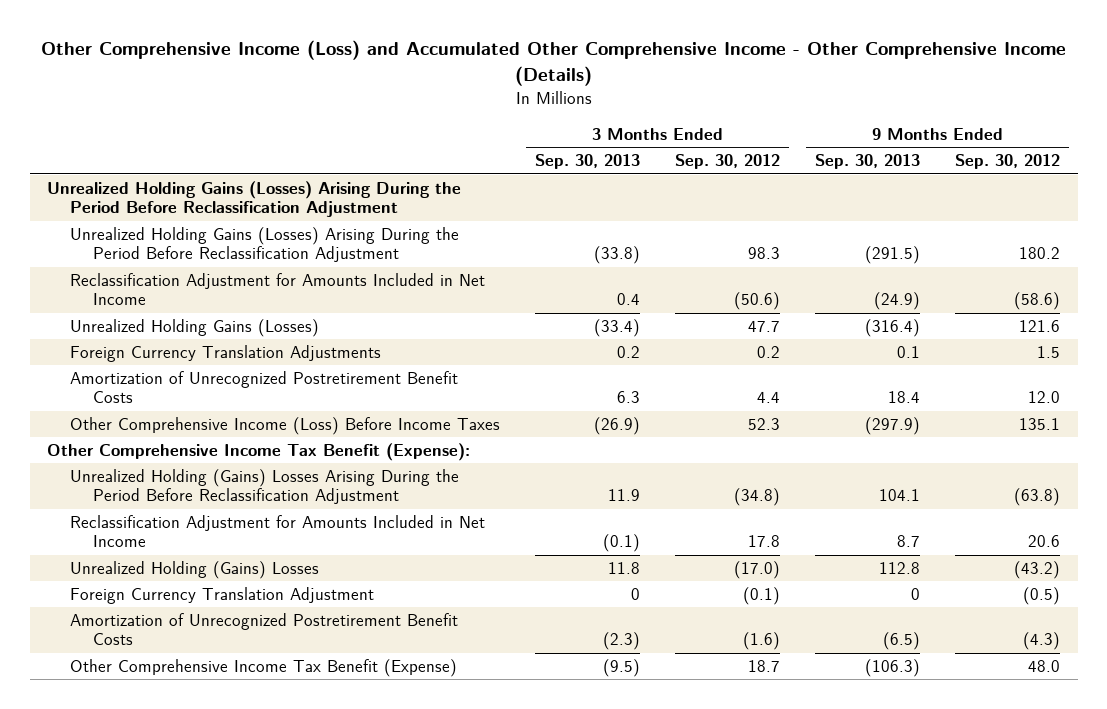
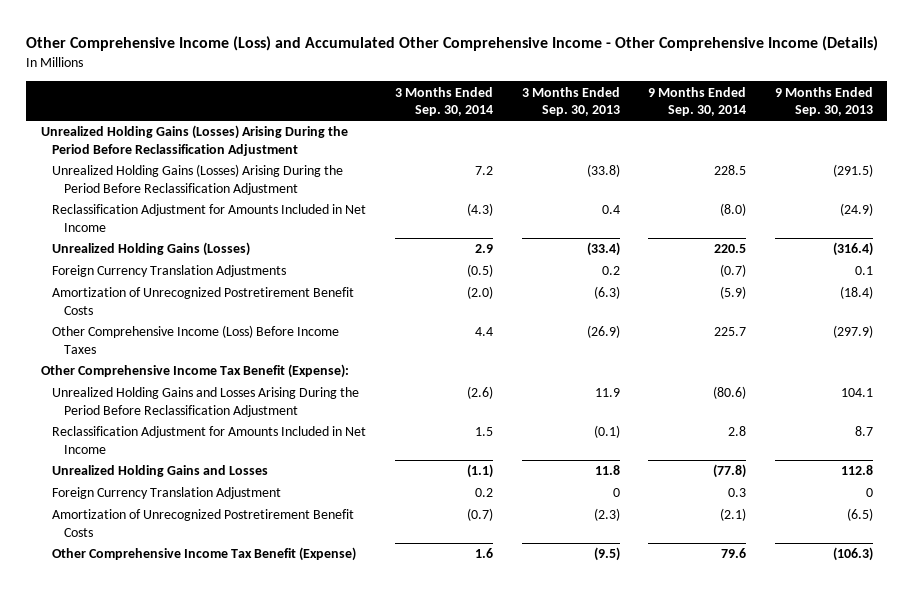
[675,154,781,170] Sep. 30, 2012 -> none
[955,154,1061,170] Sep. 30, 2012 -> none
none -> [394,86,493,117] 3 Months Ended Sep. 30, 2014
none -> [648,86,747,117] 9 Months Ended Sep. 30, 2014
[617,391,641,404] 6.3 -> [593,286,620,300] (6.3)
[888,391,921,404] 18.4 -> [840,286,874,300] (18.4)
[70,469,460,505] Unrealized Holding (Gains) Losses Arising During the Period Before Reclassification Adjustment -> [52,387,360,417] Unrealized Holding Gains and Losses Arising During the Period Before Reclassification Adjustment
[70,561,320,580] Unrealized Holding (Gains) Losses -> [52,465,269,478] Unrealized Holding Gains and Losses

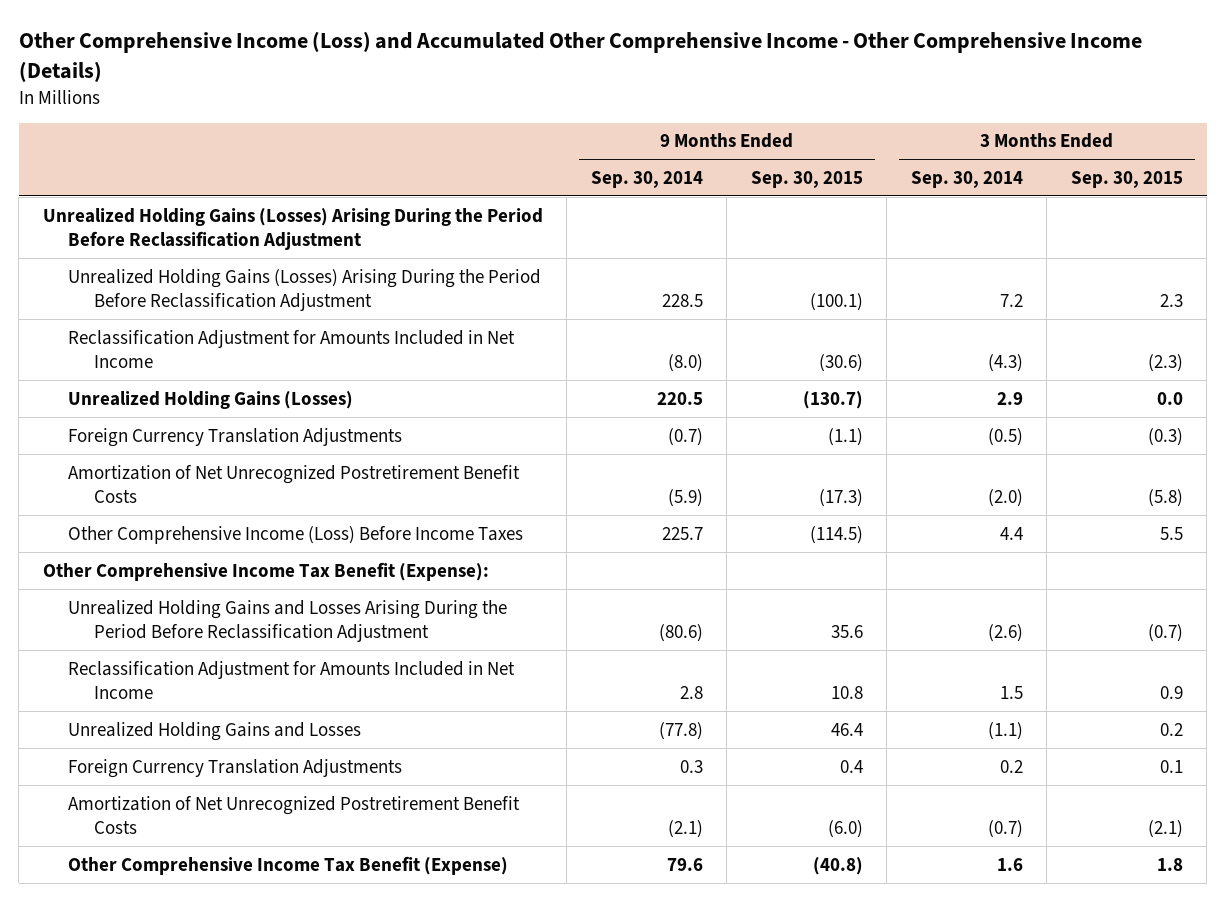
[521,86,620,117] 3 Months Ended Sep. 30, 2013 -> none
[775,86,874,117] 9 Months Ended Sep. 30, 2013 -> none
none -> [750,170,863,188] Sep. 30, 2015
none -> [1070,170,1183,188] Sep. 30, 2015
[52,287,355,315] Amortization of Unrecognized Postretirement Benefit Costs -> [68,464,521,503] Amortization of Net Unrecognized Postretirement Benefit Costs
[52,487,282,500] Foreign Currency Translation Adjustment -> [68,758,403,778] Foreign Currency Translation Adjustments
[52,509,355,537] Amortization of Unrecognized Postretirement Benefit Costs -> [68,795,521,834] Amortization of Net Unrecognized Postretirement Benefit Costs

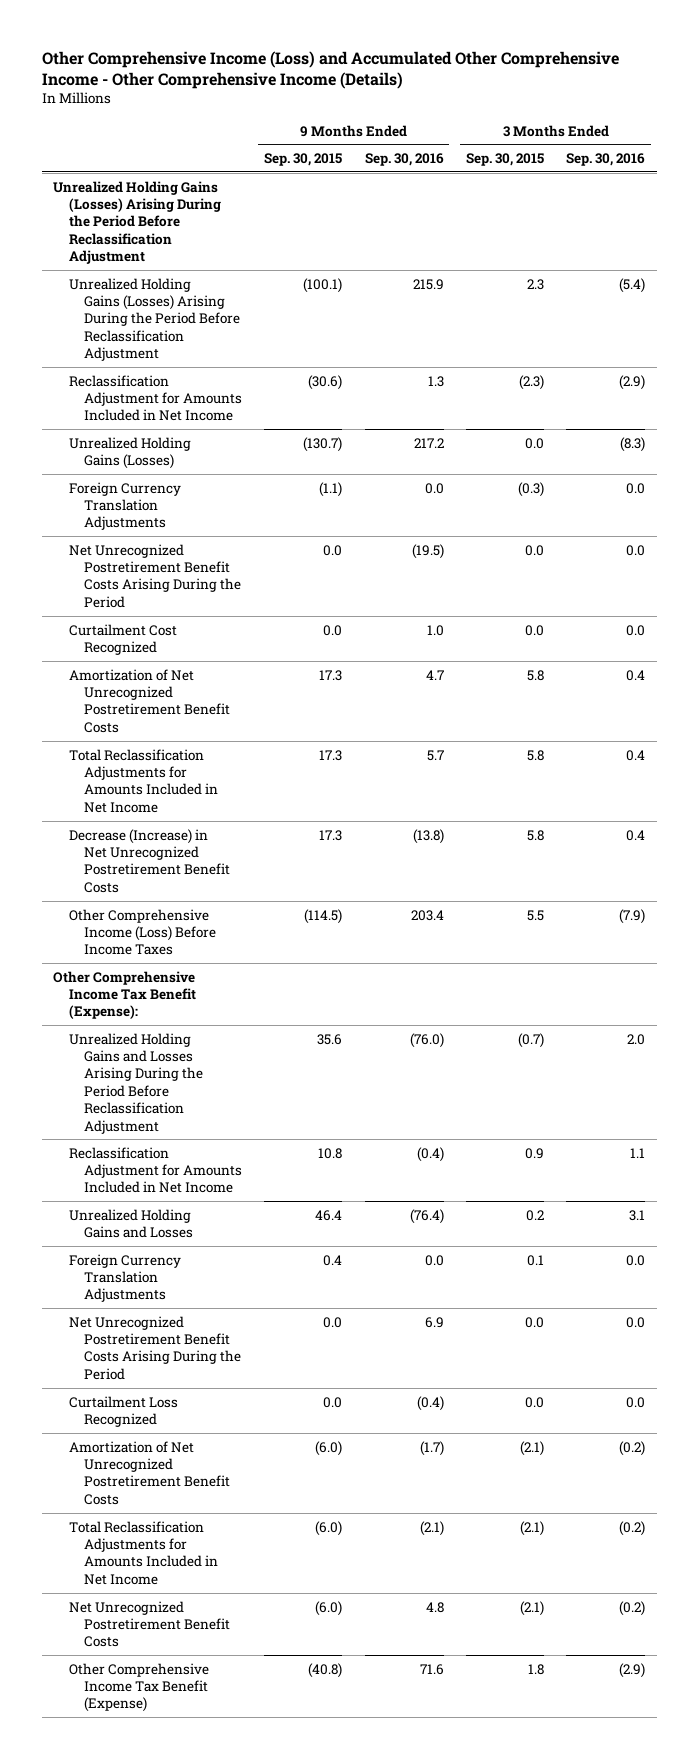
[590,170,703,188] Sep. 30, 2014 -> none
[910,170,1023,188] Sep. 30, 2014 -> none
none -> [364,153,444,167] Sep. 30, 2016
none -> [566,153,646,167] Sep. 30, 2016
none -> [68,543,241,608] Net Unrecognized Postretirement Benefit Costs Arising During the Period
none -> [68,623,177,656] Curtailment Cost Recognized
[818,488,863,507] (17.3) -> [319,669,343,681] 17.3
[1147,488,1183,507] (5.8) -> [527,669,545,681] 5.8
none -> [68,748,218,813] Total Reclassification Adjustments for Amounts Included in Net Income
none -> [68,828,230,893] Decrease (Increase) in Net Unrecognized Postretirement Benefit Costs
none -> [68,1315,241,1380] Net Unrecognized Postretirement Benefit Costs Arising During the Period
none -> [68,1395,178,1428] Curtailment Loss Recognized
none -> [68,1520,218,1585] Total Reclassification Adjustments for Amounts Included in Net Income
none -> [68,1600,230,1648] Net Unrecognized Postretirement Benefit Costs

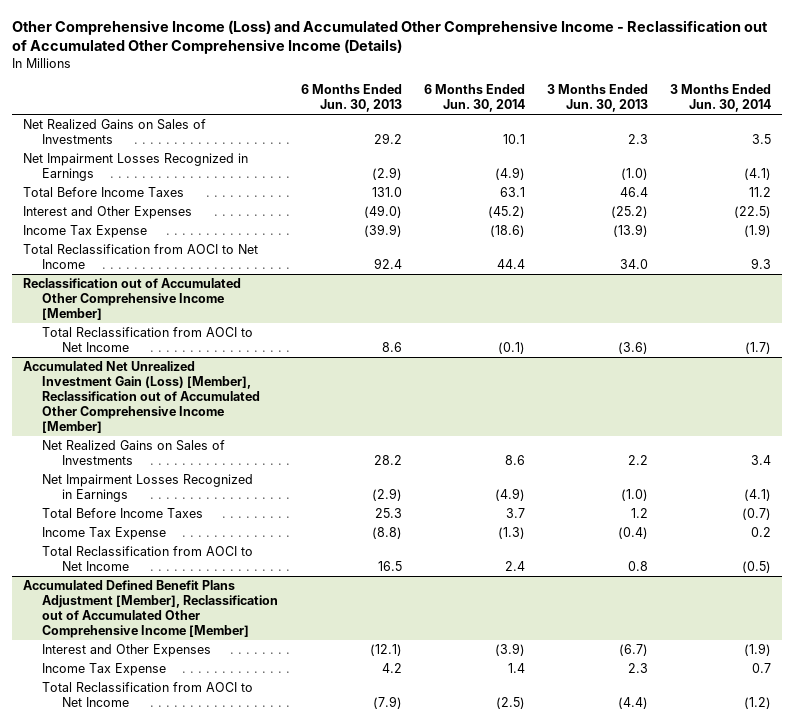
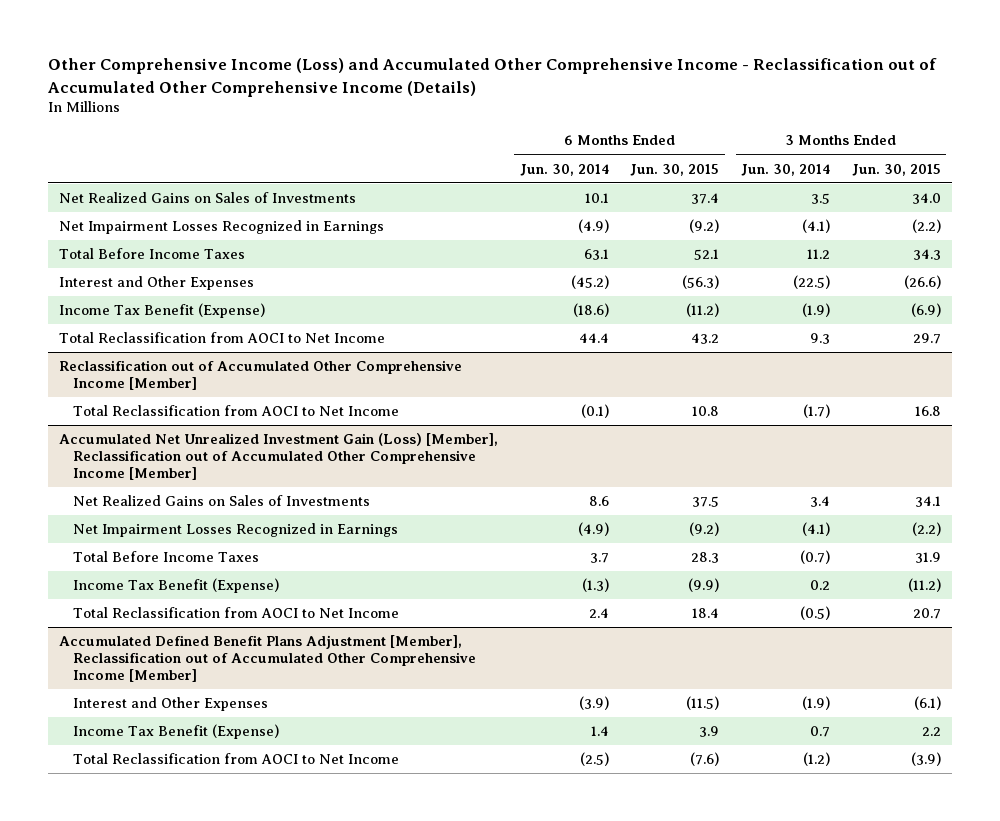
[300,84,402,113] 6 Months Ended Jun. 30, 2013 -> none
[546,84,648,113] 3 Months Ended Jun. 30, 2013 -> none
none -> [630,163,720,176] Jun. 30, 2015
none -> [851,163,941,176] Jun. 30, 2015
[23,225,148,239] Income Tax Expense -> [59,303,266,319] Income Tax Benefit (Expense)
[42,527,167,541] Income Tax Expense -> [73,578,280,594] Income Tax Benefit (Expense)
[42,663,167,677] Income Tax Expense -> [73,724,280,740] Income Tax Benefit (Expense)

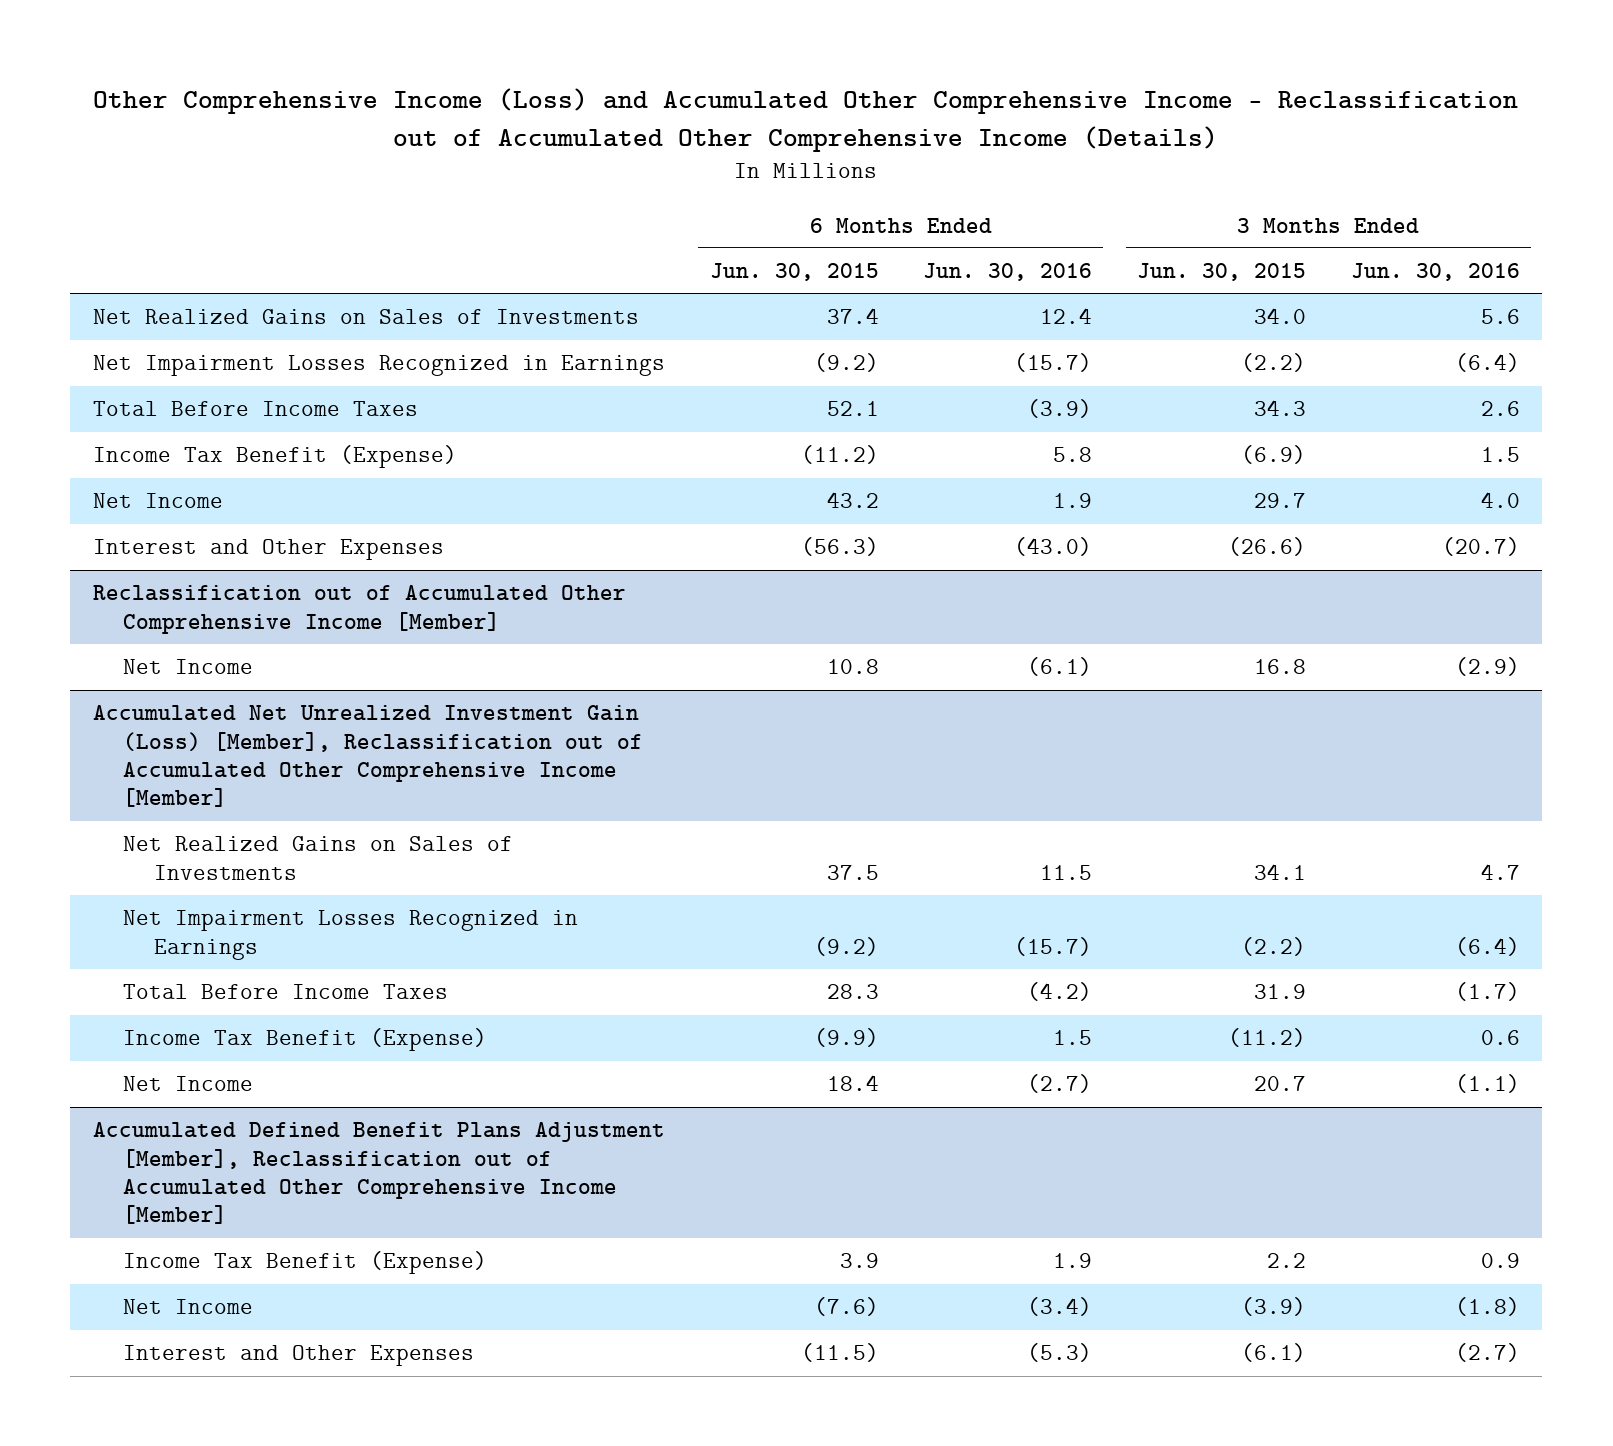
[519,163,609,176] Jun. 30, 2014 -> none
[741,163,831,176] Jun. 30, 2014 -> none
none -> [923,263,1093,282] Jun. 30, 2016
none -> [1350,263,1520,282] Jun. 30, 2016
[59,332,386,344] Total Reclassification from AOCI to Net Income -> [92,493,223,509] Net Income
[59,276,255,291] Interest and Other Expenses -> [92,539,444,561] Interest and Other Expenses
[73,405,400,417] Total Reclassification from AOCI to Net Income -> [123,659,254,675] Net Income
[73,607,400,619] Total Reclassification from AOCI to Net Income -> [123,1076,254,1092] Net Income
[73,753,400,765] Total Reclassification from AOCI to Net Income -> [123,1299,254,1315] Net Income
[73,697,269,712] Interest and Other Expenses -> [123,1345,475,1367] Interest and Other Expenses

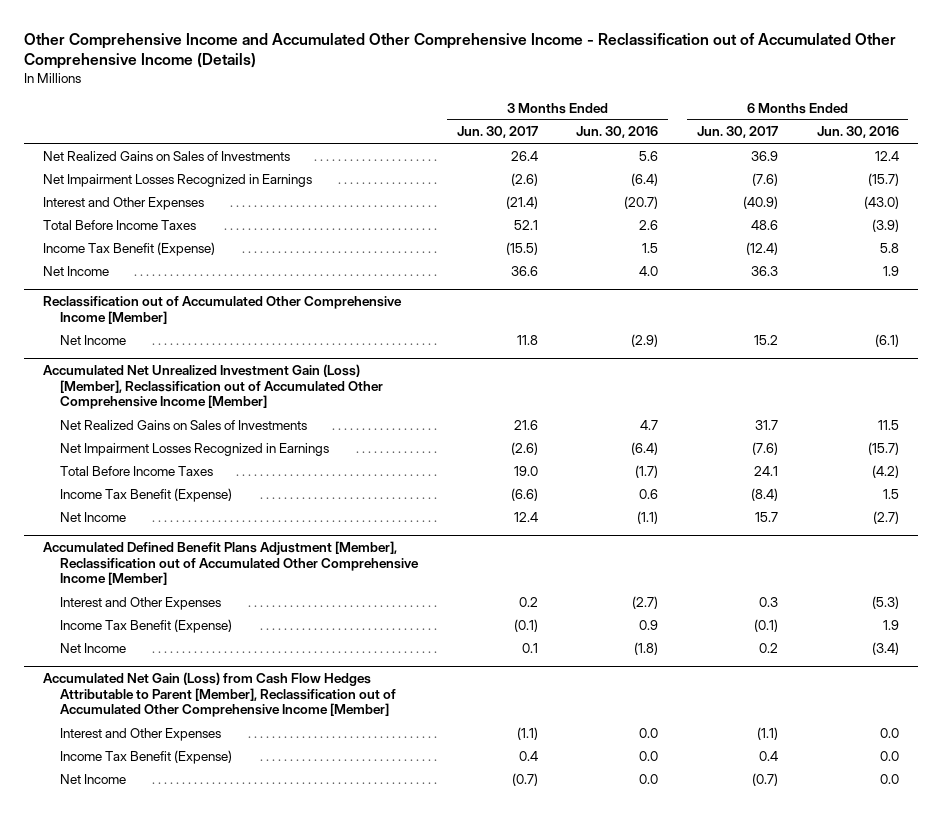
[93,87,1519,152] Other Comprehensive Income (Loss) and Accumulated Other Comprehensive Income - Reclassification out of Accumulated Other Comprehensive Income (Details) -> [24,32,897,70] Other Comprehensive Income and Accumulated Other Comprehensive Income - Reclassification out of Accumulated Other Comprehensive Income (Details)
[709,263,879,282] Jun. 30, 2015 -> none
[1137,263,1307,282] Jun. 30, 2015 -> none
none -> [456,126,538,139] Jun. 30, 2017
none -> [697,126,779,139] Jun. 30, 2017
[92,539,444,561] Interest and Other Expenses -> [43,196,205,210] Interest and Other Expenses
[123,1345,475,1367] Interest and Other Expenses -> [60,596,222,610] Interest and Other Expenses
none -> [43,672,397,718] Accumulated Net Gain (Loss) from Cash Flow Hedges Attributable to Parent [Member], Reclassification out of Accumulated Other Comprehensive Income [Member]
none -> [60,727,222,741] Interest and Other Expenses
none -> [60,749,233,764] Income Tax Benefit (Expense)
none -> [60,773,127,784] Net Income

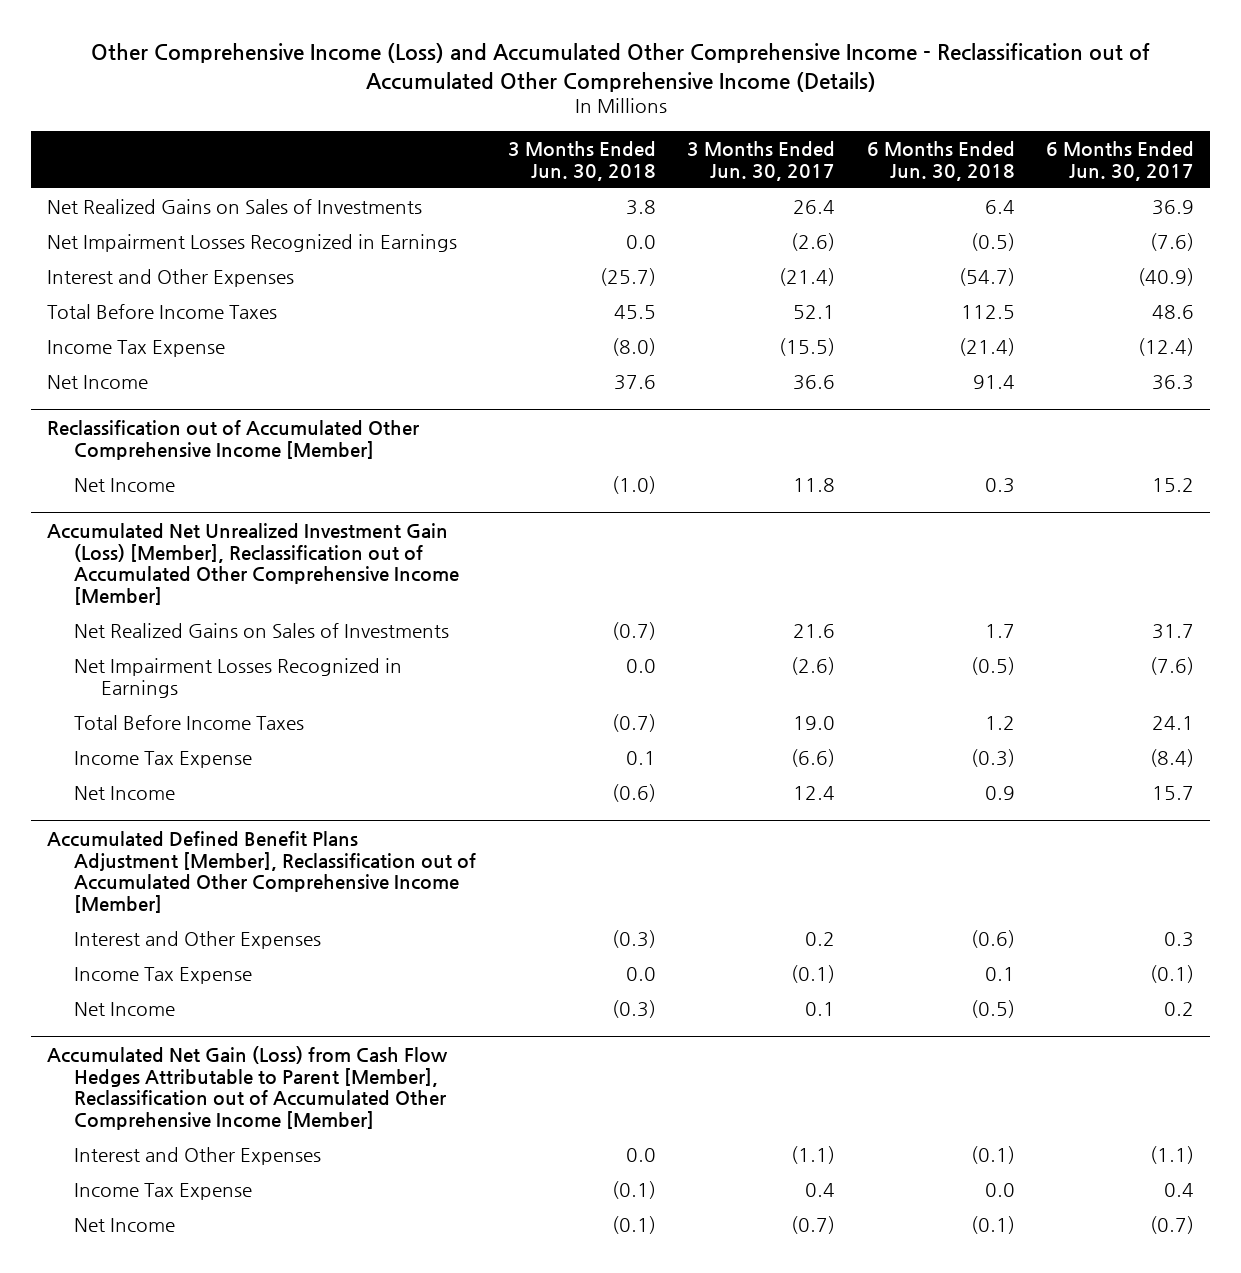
[24,32,897,70] Other Comprehensive Income and Accumulated Other Comprehensive Income - Reclassification out of Accumulated Other Comprehensive Income (Details) -> [90,43,1150,92] Other Comprehensive Income (Loss) and Accumulated Other Comprehensive Income - Reclassification out of Accumulated Other Comprehensive Income (Details)
[576,126,659,139] Jun. 30, 2016 -> none
[816,126,899,139] Jun. 30, 2016 -> none
none -> [507,140,656,181] 3 Months Ended Jun. 30, 2018
none -> [866,140,1015,181] 6 Months Ended Jun. 30, 2018
[43,241,216,256] Income Tax Benefit (Expense) -> [46,340,225,358] Income Tax Expense
[60,487,233,502] Income Tax Benefit (Expense) -> [73,751,252,769] Income Tax Expense
[60,618,233,633] Income Tax Benefit (Expense) -> [73,967,252,985] Income Tax Expense
[60,749,233,764] Income Tax Benefit (Expense) -> [73,1183,252,1201] Income Tax Expense

